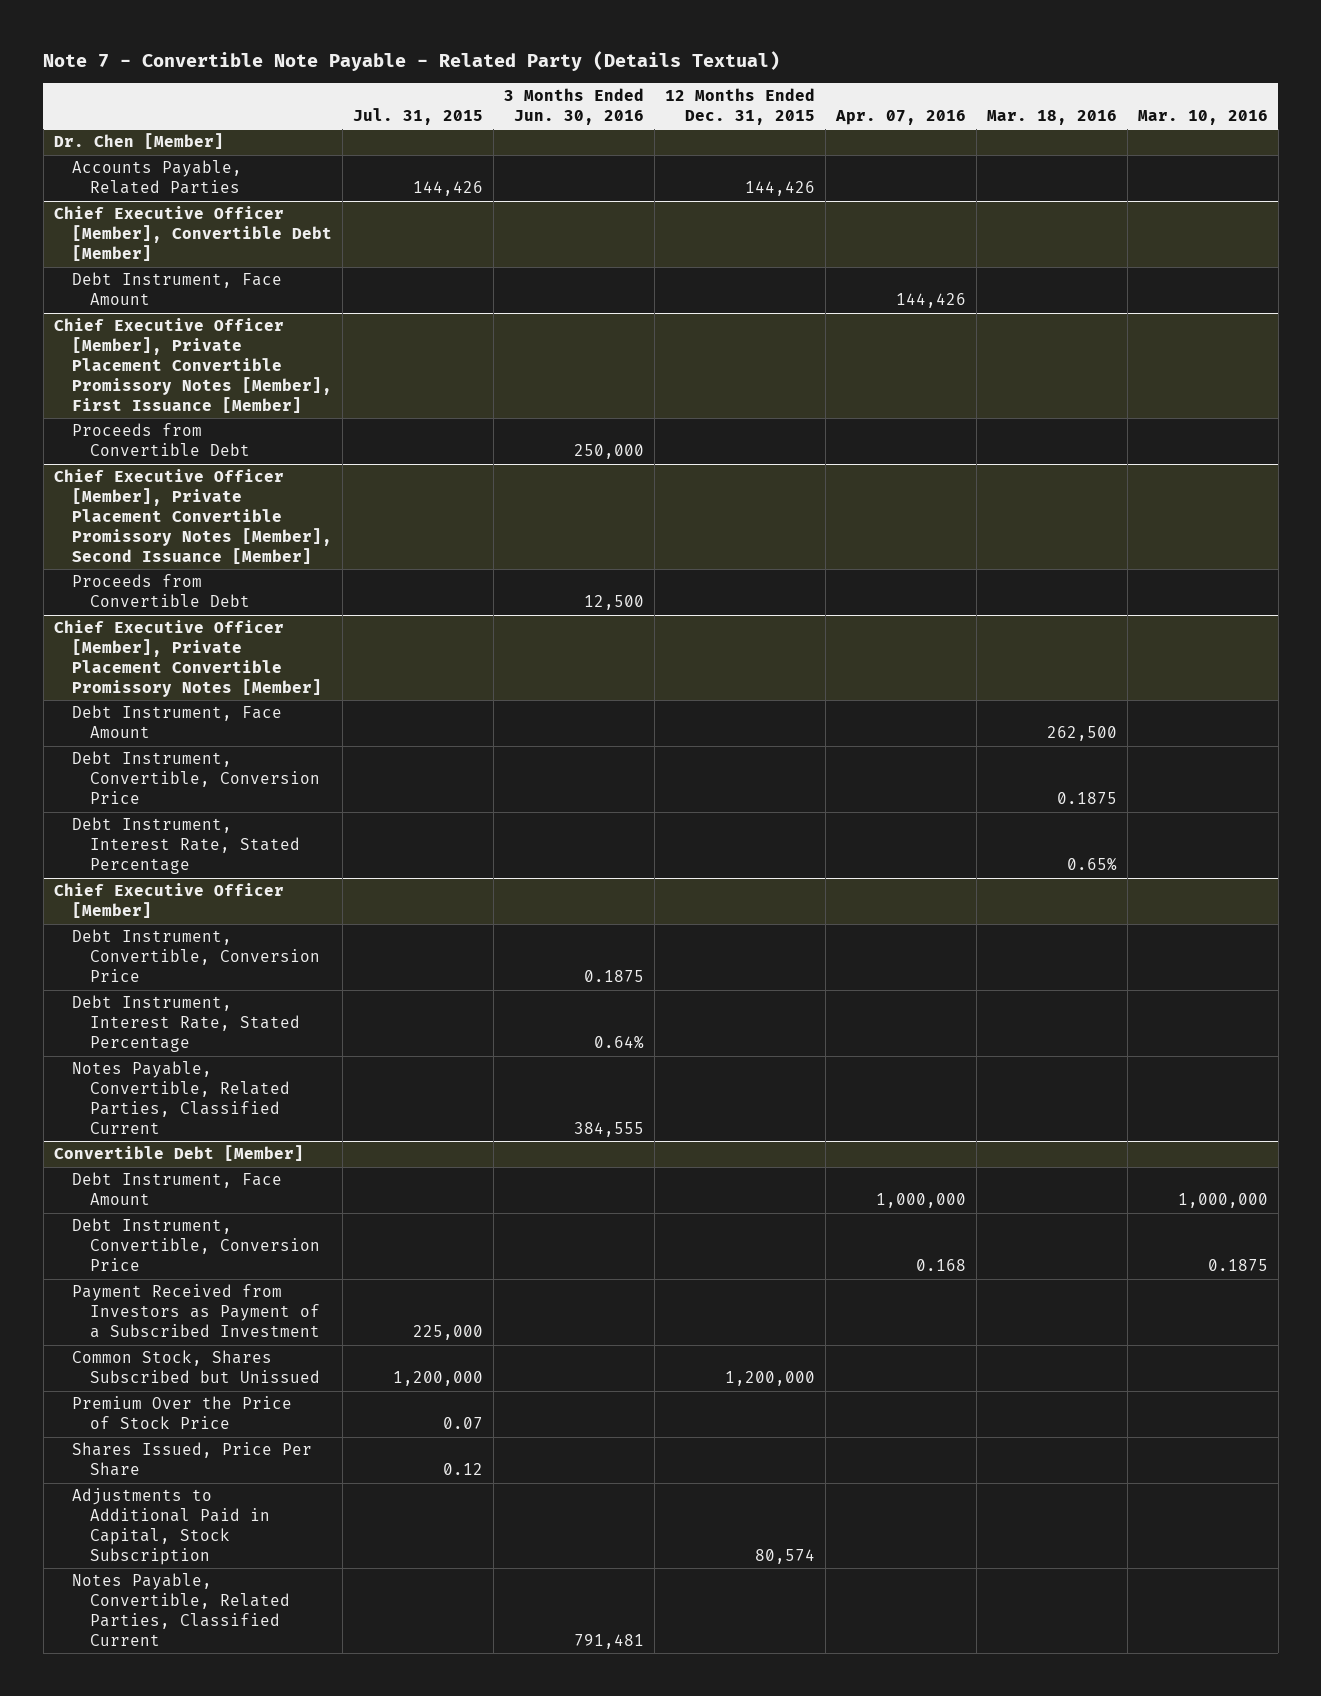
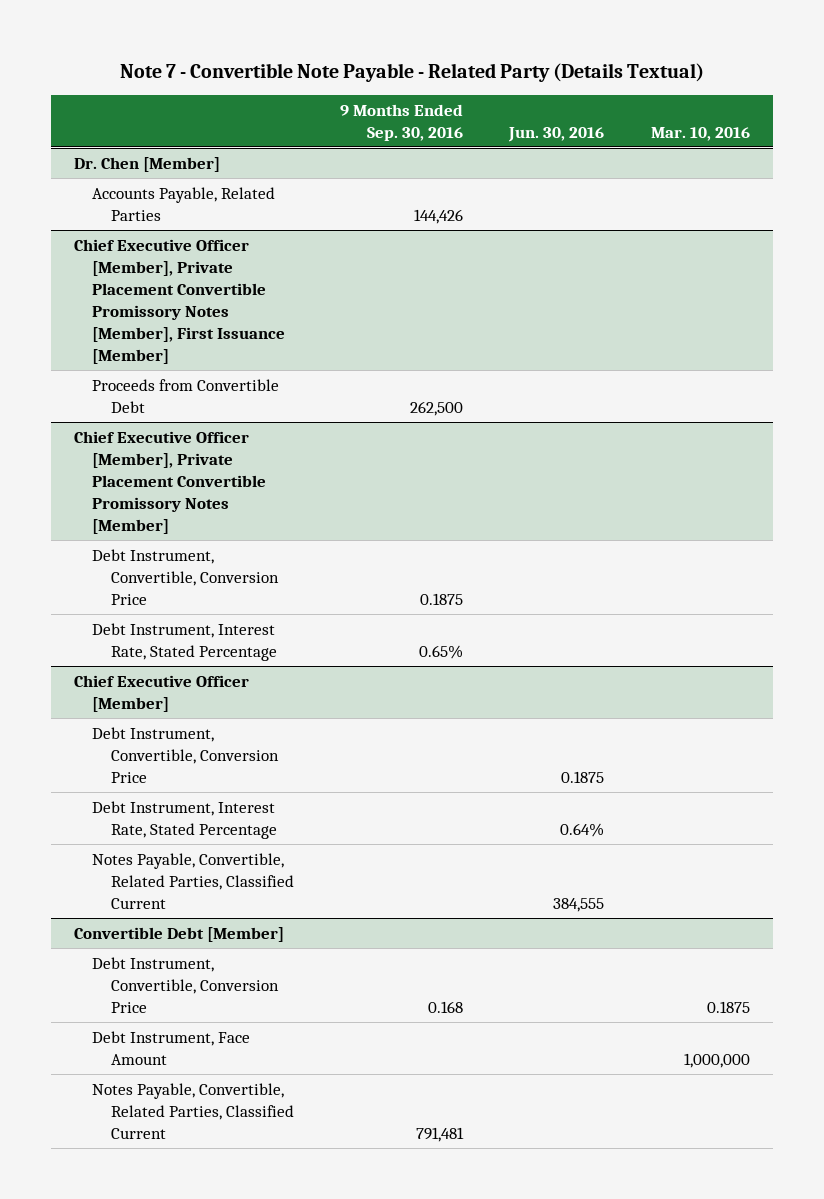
[352,108,483,126] Jul. 31, 2015 -> none
[503,88,644,126] 3 Months Ended Jun. 30, 2016 -> none
[664,88,815,126] 12 Months Ended Dec. 31, 2015 -> none
[834,110,966,126] Apr. 07, 2016 -> none
[986,110,1117,126] Mar. 18, 2016 -> none
none -> [339,103,463,141] 9 Months Ended Sep. 30, 2016
none -> [508,126,605,142] Jun. 30, 2016
[53,206,332,262] Chief Executive Officer [Member], Convertible Debt [Member] -> none
[71,272,282,306] Debt Instrument, Face Amount -> none
[53,469,332,564] Chief Executive Officer [Member], Private Placement Convertible Promissory Notes [Member], Second Issuance [Member] -> none
[71,574,251,608] Proceeds from Convertible Debt -> none
[71,705,282,739] Debt Instrument, Face Amount -> none
[71,1284,321,1339] Payment Received from Investors as Payment of a Subscribed Investment -> none
[71,1350,321,1384] Common Stock, Shares Subscribed but Unissued -> none
[71,1396,292,1430] Premium Over the Price of Stock Price -> none
[71,1442,312,1477] Shares Issued, Price Per Share -> none
[71,1488,271,1566] Adjustments to Additional Paid in Capital, Stock Subscription -> none
[71,1172,282,1206] Debt Instrument, Face Amount -> [92,1030,251,1065] Debt Instrument, Face Amount

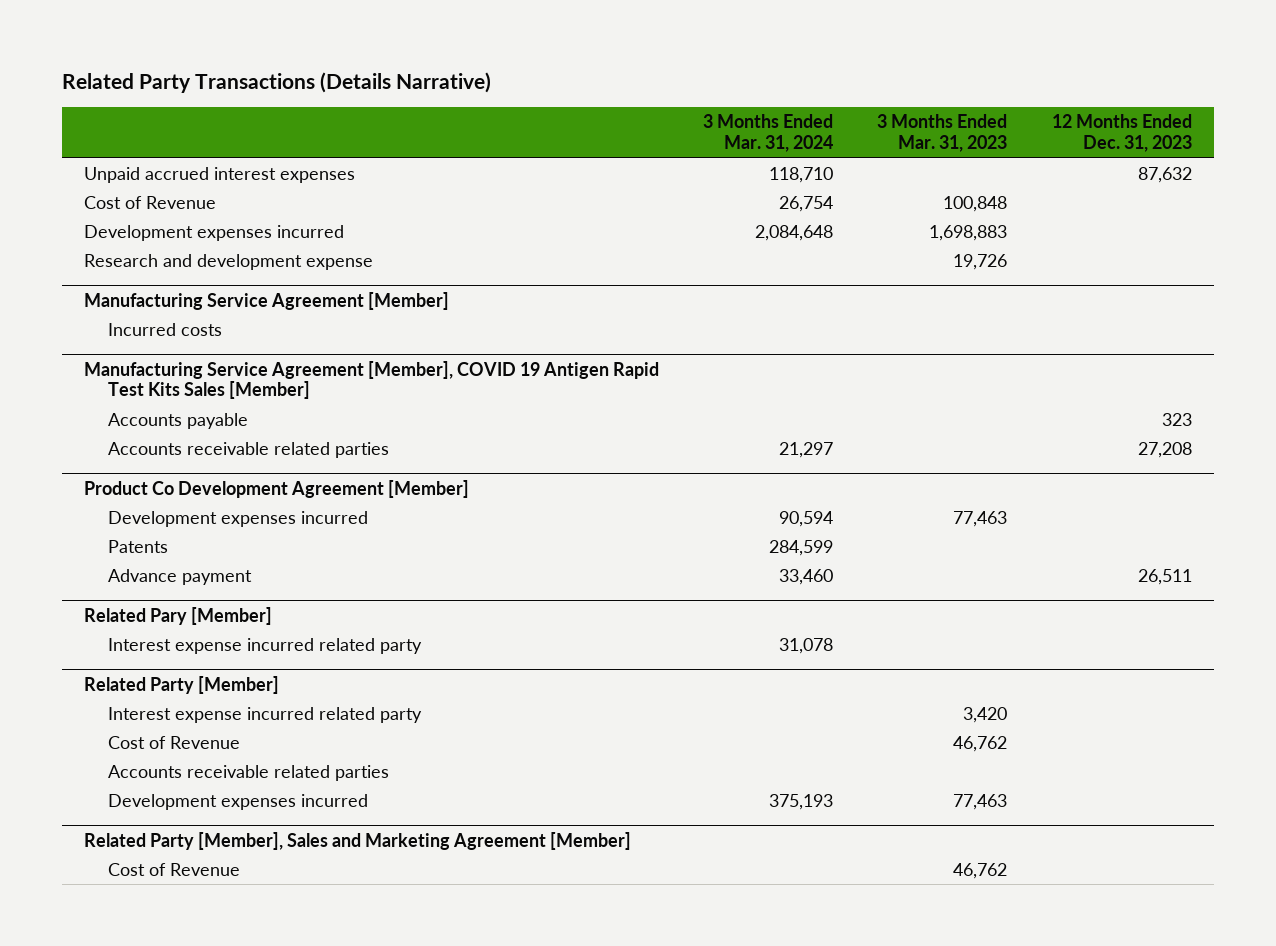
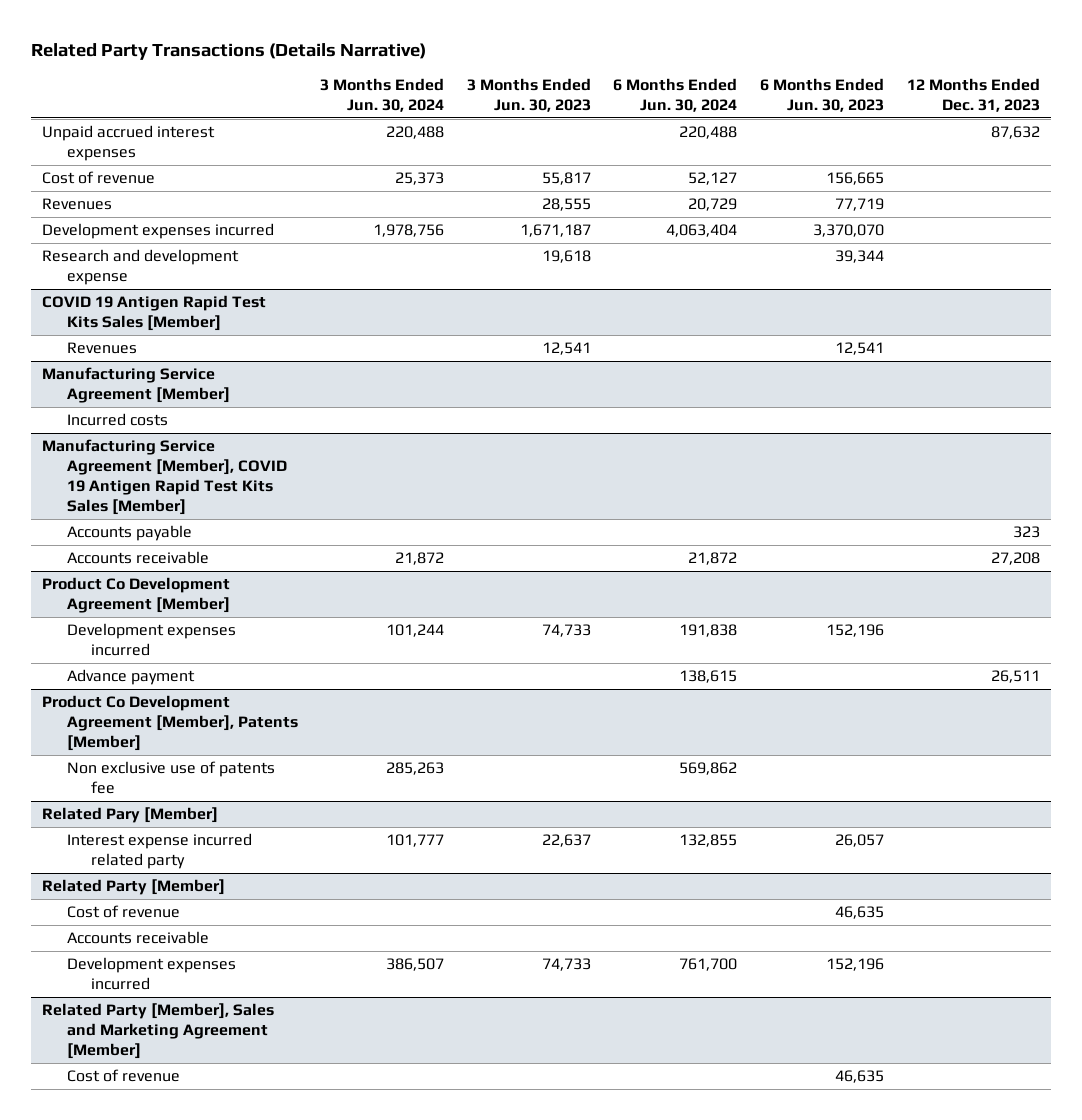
[703,114,834,153] 3 Months Ended Mar. 31, 2024 -> none
[877,114,1008,153] 3 Months Ended Mar. 31, 2023 -> none
none -> [320,78,445,113] 3 Months Ended Jun. 30, 2024
none -> [466,78,591,113] 3 Months Ended Jun. 30, 2023
none -> [613,78,738,113] 6 Months Ended Jun. 30, 2024
none -> [760,78,885,113] 6 Months Ended Jun. 30, 2023
[83,196,216,210] Cost of Revenue -> [42,171,156,185] Cost of revenue
none -> [42,198,113,211] Revenues
none -> [42,295,267,332] COVID 19 Antigen Rapid Test Kits Sales [Member]
none -> [66,342,137,355] Revenues
[107,442,389,459] Accounts receivable related parties -> [66,551,209,565] Accounts receivable
[107,540,168,554] Patents -> none
none -> [42,695,298,752] Product Co Development Agreement [Member], Patents [Member]
none -> [66,761,275,795] Non exclusive use of patents fee
[107,707,422,724] Interest expense incurred related party -> none
[107,736,240,750] Cost of Revenue -> [66,905,180,919] Cost of revenue
[107,765,389,782] Accounts receivable related parties -> [66,931,209,945] Accounts receivable
[107,863,240,877] Cost of Revenue -> [66,1069,180,1083] Cost of revenue

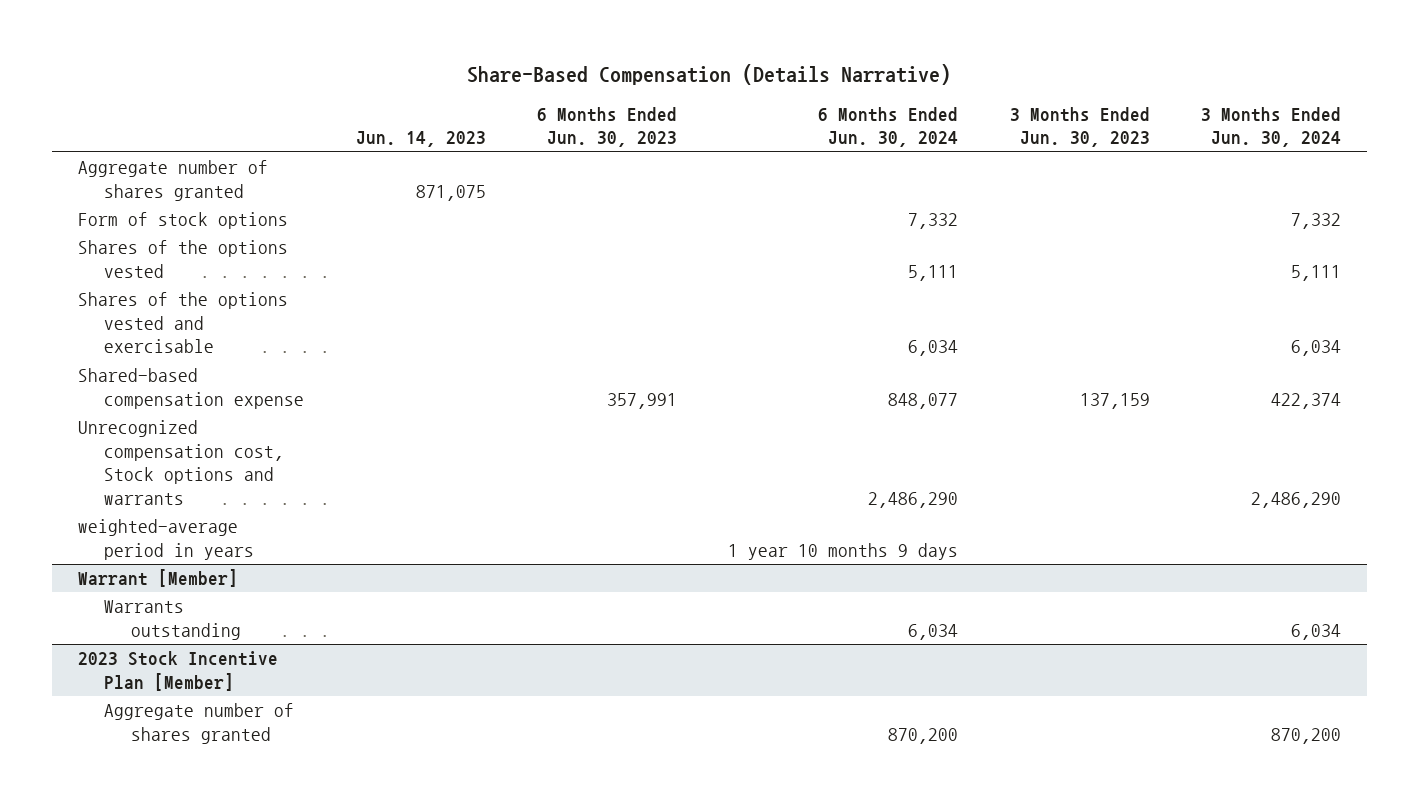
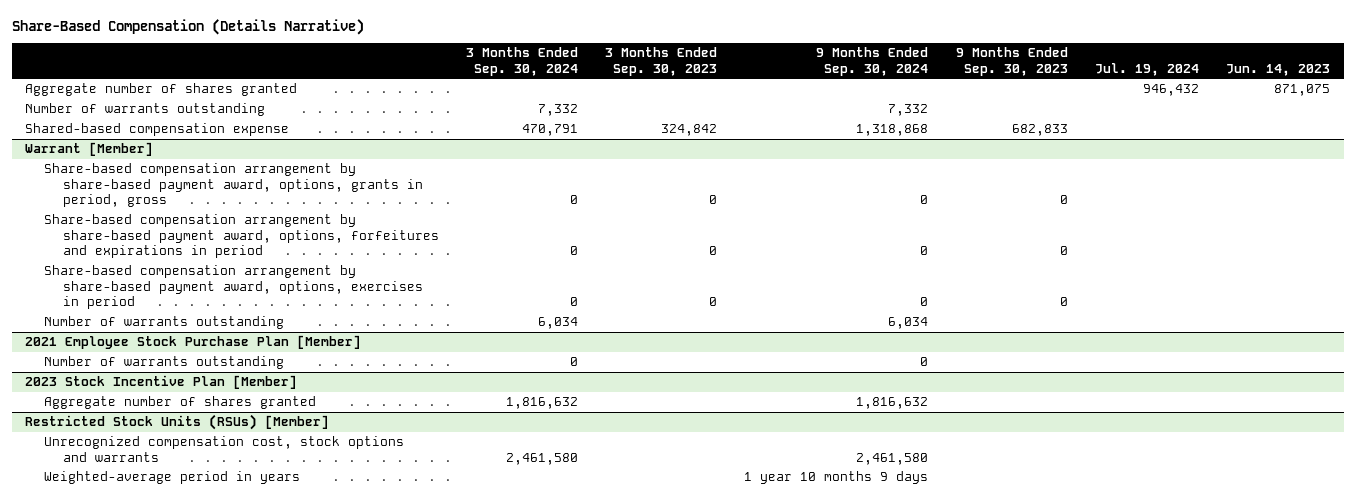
[537,106,678,148] 6 Months Ended Jun. 30, 2023 -> none
[818,106,959,148] 6 Months Ended Jun. 30, 2024 -> none
[1009,106,1150,148] 3 Months Ended Jun. 30, 2023 -> none
[1201,106,1342,148] 3 Months Ended Jun. 30, 2024 -> none
none -> [466,47,579,76] 3 Months Ended Sep. 30, 2024
none -> [605,47,718,76] 3 Months Ended Sep. 30, 2023
none -> [816,47,929,76] 9 Months Ended Sep. 30, 2024
none -> [955,47,1068,76] 9 Months Ended Sep. 30, 2023
none -> [1094,62,1199,76] Jul. 19, 2024
[77,240,288,278] Shares of the options vested -> none
[77,292,288,354] Shares of the options vested and exercisable -> none
[77,212,288,230] Form of stock options -> [25,103,266,117] Number of warrants outstanding
[77,420,285,505] Unrecognized compensation cost, Stock options and warrants -> none
[77,519,255,560] weighted-average period in years -> none
none -> [44,163,423,208] Share-based compensation arrangement by share-based payment award, options, grants in period, gross
none -> [44,214,439,259] Share-based compensation arrangement by share-based payment award, options, forfeitures and expirations in period
none -> [44,265,423,310] Share-based compensation arrangement by share-based payment award, options, exercises in period
[104,600,242,640] Warrants outstanding -> [44,316,285,330] Number of warrants outstanding
none -> [25,335,362,350] 2021 Employee Stock Purchase Plan [Member]
none -> [44,356,285,370] Number of warrants outstanding
none -> [25,414,330,431] Restricted Stock Units (RSUs) [Member]
none -> [44,436,405,462] Unrecognized compensation cost, stock options and warrants
none -> [44,471,301,485] Weighted-average period in years

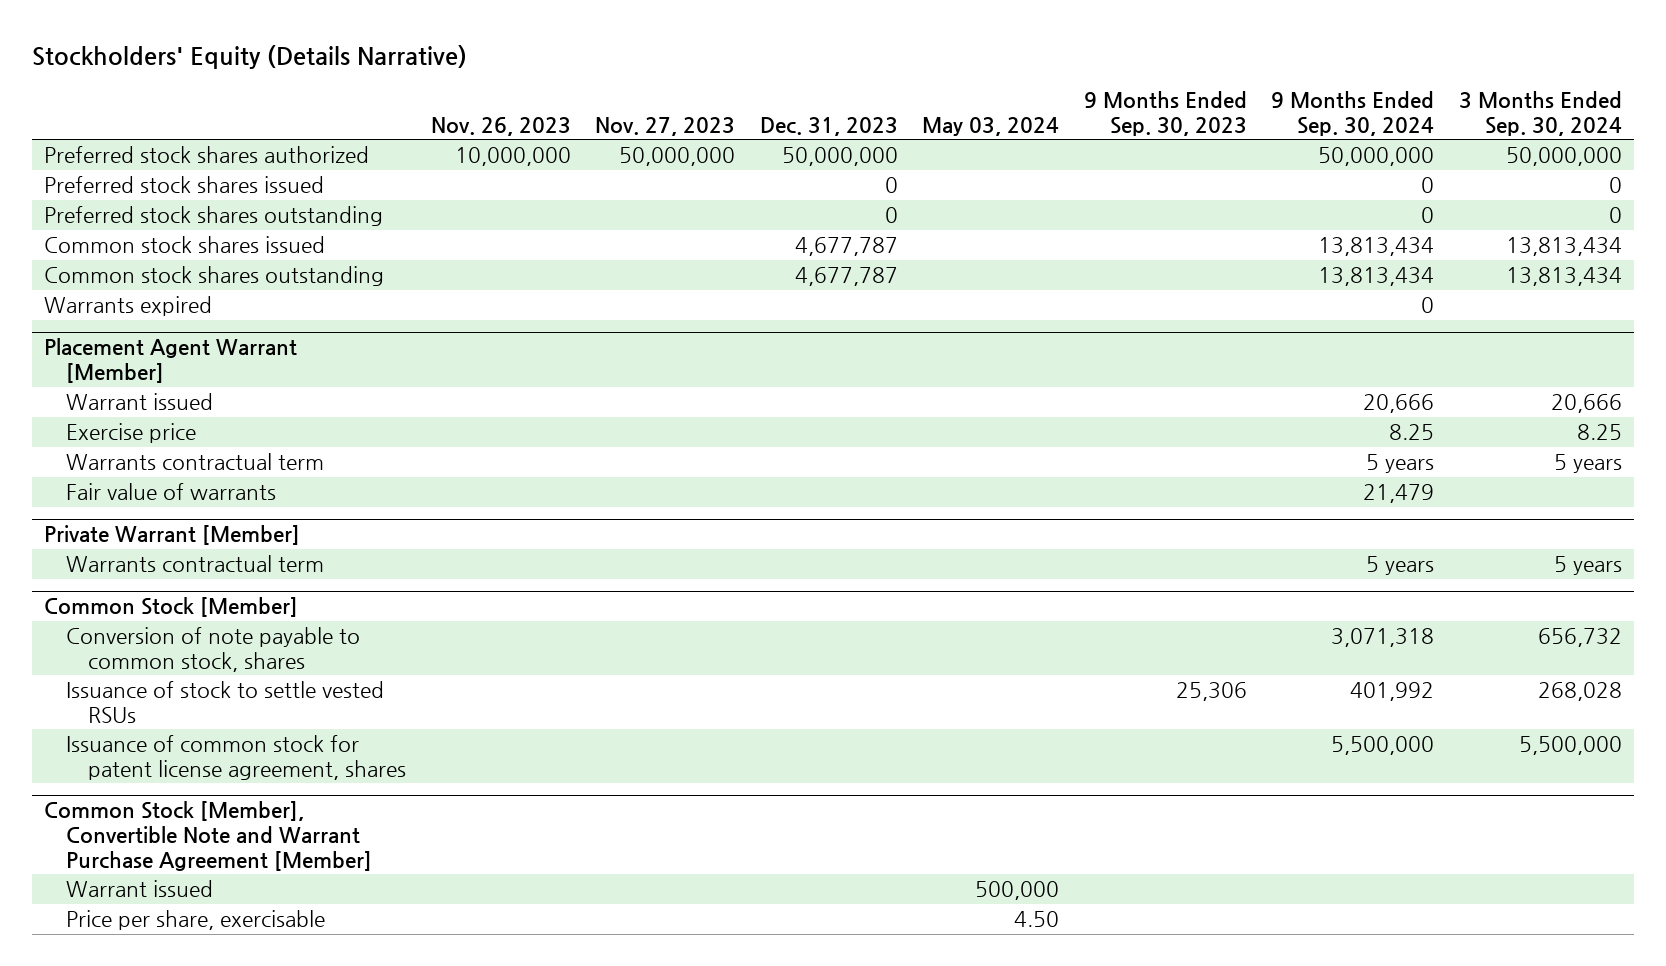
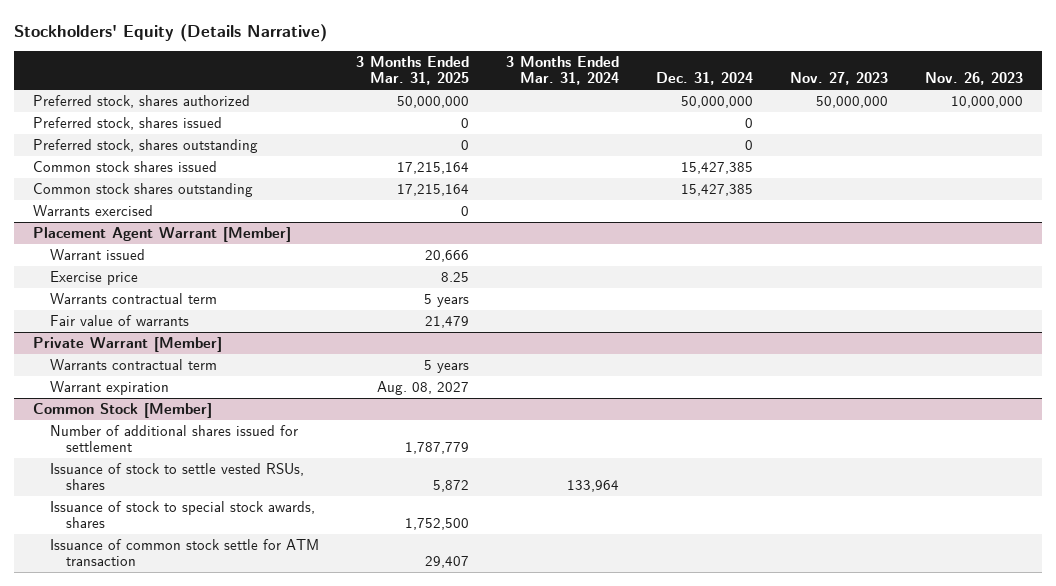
[759,116,898,136] Dec. 31, 2023 -> none
[922,116,1060,136] May 03, 2024 -> none
[1083,91,1247,136] 9 Months Ended Sep. 30, 2023 -> none
[1271,91,1435,136] 9 Months Ended Sep. 30, 2024 -> none
[1459,91,1623,136] 3 Months Ended Sep. 30, 2024 -> none
none -> [355,55,469,86] 3 Months Ended Mar. 31, 2025
none -> [505,55,619,86] 3 Months Ended Mar. 31, 2024
none -> [655,72,753,86] Dec. 31, 2024
[43,146,369,164] Preferred stock shares authorized -> [33,94,251,108] Preferred stock, shares authorized
[43,176,324,194] Preferred stock shares issued -> [33,116,223,130] Preferred stock, shares issued
[43,206,383,227] Preferred stock shares outstanding -> [33,138,259,153] Preferred stock, shares outstanding
[43,296,212,317] Warrants expired -> none
none -> [33,204,154,216] Warrants exercised
none -> [49,380,169,395] Warrant expiration
[43,801,372,871] Common Stock [Member], Convertible Note and Warrant Purchase Agreement [Member] -> none
[65,880,213,898] Warrant issued -> none
[65,910,325,931] Price per share, exercisable -> none
[65,627,360,672] Conversion of note payable to common stock, shares -> [49,424,298,453] Number of additional shares issued for settlement
[65,681,384,723] Issuance of stock to settle vested RSUs -> [49,462,304,491] Issuance of stock to settle vested RSUs, shares
none -> [49,500,315,529] Issuance of stock to special stock awards, shares
[65,735,407,780] Issuance of common stock for patent license agreement, shares -> [49,538,319,567] Issuance of common stock settle for ATM transaction

